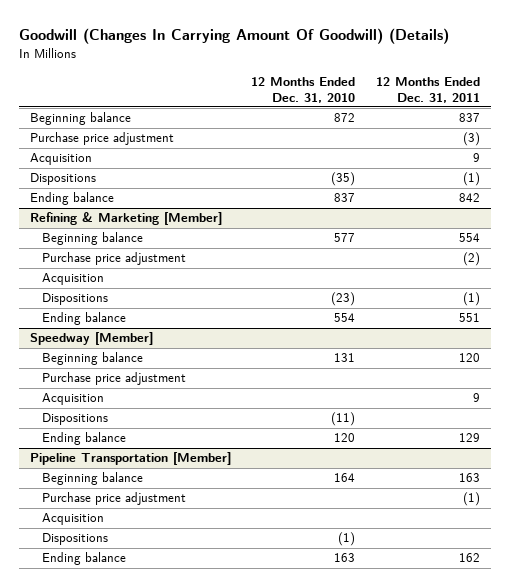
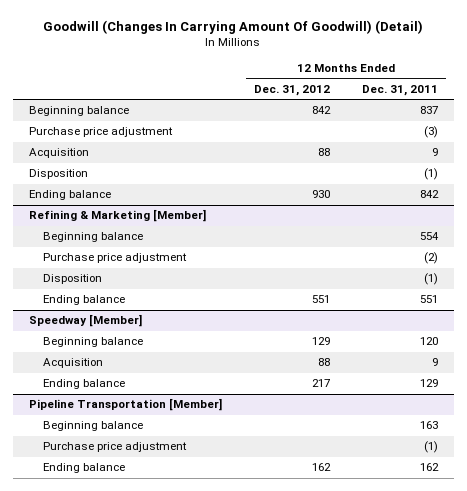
[19,27,450,44] Goodwill (Changes In Carrying Amount Of Goodwill) (Details) -> [43,19,424,34] Goodwill (Changes In Carrying Amount Of Goodwill) (Detail)
[251,76,356,103] 12 Months Ended Dec. 31, 2010 -> none
none -> [253,85,330,97] Dec. 31, 2012
[29,173,96,186] Dispositions -> [29,169,89,180] Disposition
[42,273,105,286] Acquisition -> none
[42,293,109,306] Dispositions -> [42,274,102,285] Disposition
[42,372,187,386] Purchase price adjustment -> none
[42,413,109,426] Dispositions -> none
[42,513,105,526] Acquisition -> none
[42,533,109,546] Dispositions -> none

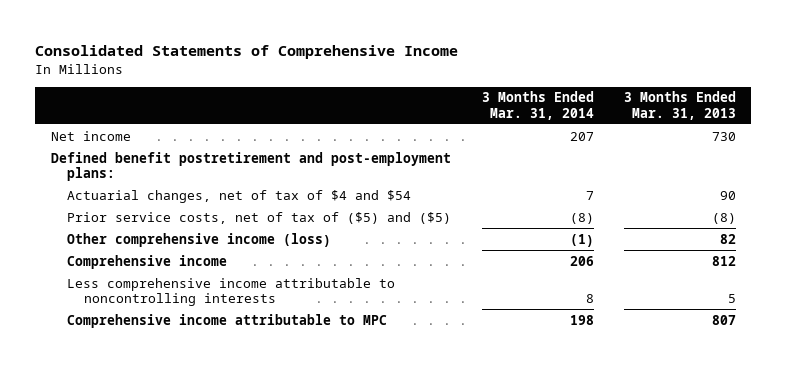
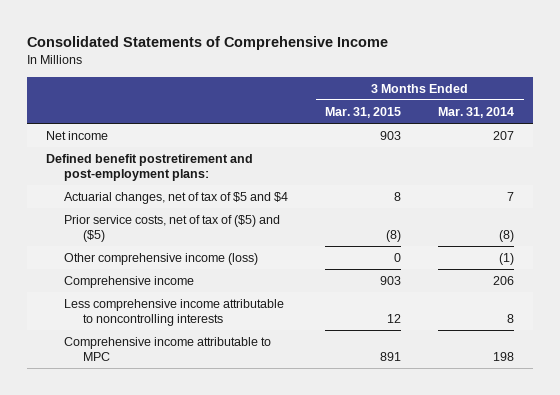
[624,91,737,120] 3 Months Ended Mar. 31, 2013 -> none
none -> [325,106,402,118] Mar. 31, 2015
[67,189,412,203] Actuarial changes, net of tax of $4 and $54 -> [64,192,289,205] Actuarial changes, net of tax of $5 and $4

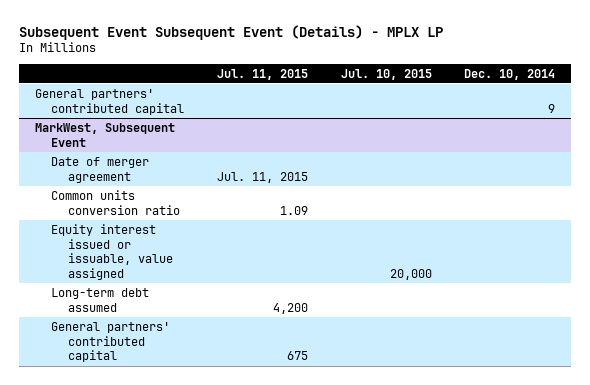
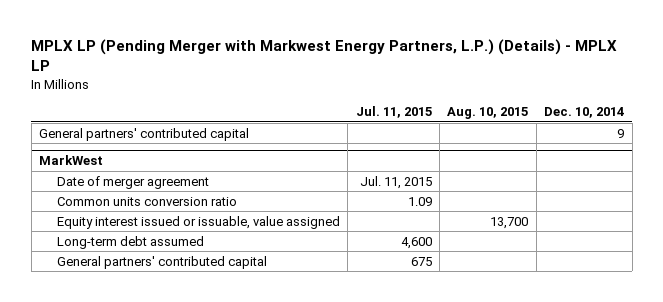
[18,24,443,40] Subsequent Event Subsequent Event (Details) - MPLX LP -> [31,39,618,72] MPLX LP (Pending Merger with Markwest Energy Partners, L.P.) (Details) - MPLX LP
[340,68,432,80] Jul. 10, 2015 -> none
none -> [447,107,529,120] Aug. 10, 2015
[34,122,175,147] MarkWest, Subsequent Event -> none
none -> [39,155,104,166] MarkWest
[273,302,309,314] 4,200 -> [400,236,432,249] 4,600

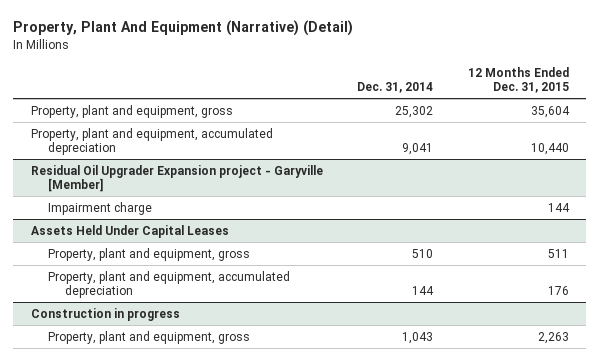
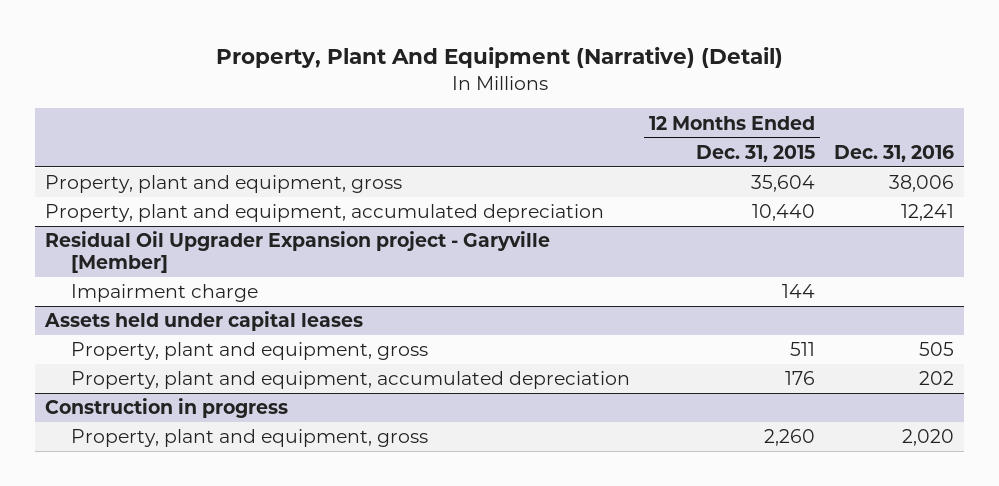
[357,82,434,94] Dec. 31, 2014 -> none
none -> [834,144,955,162] Dec. 31, 2016
[30,224,229,238] Assets Held Under Capital Leases -> [43,311,363,332] Assets held under capital leases
[537,331,569,344] 2,263 -> [764,429,816,447] 2,260

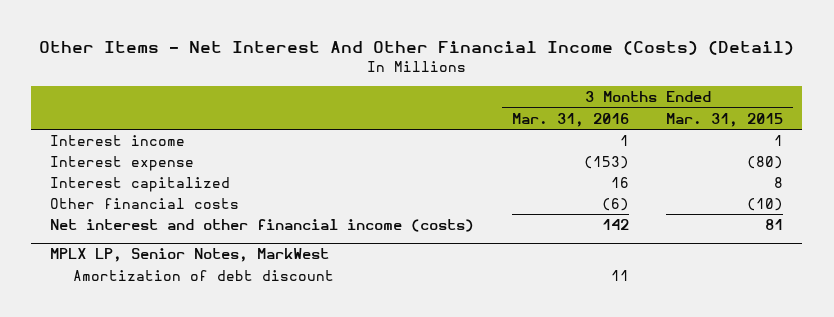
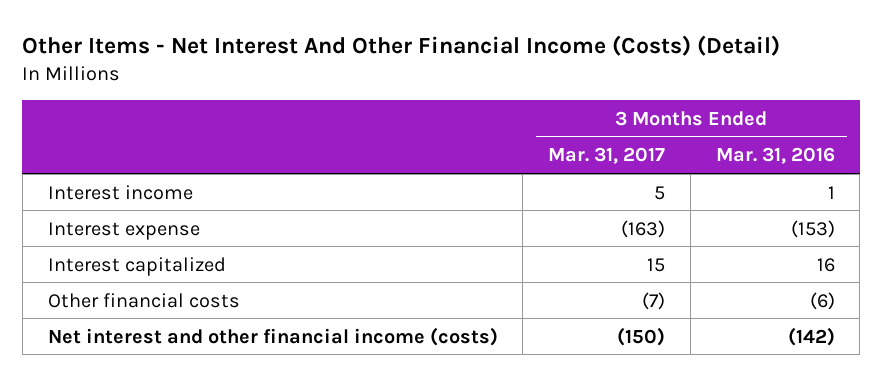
[666,112,784,127] Mar. 31, 2015 -> none
none -> [548,147,666,165] Mar. 31, 2017
[50,248,330,263] MPLX LP, Senior Notes, MarkWest -> none
[72,270,334,282] Amortization of debt discount -> none
[601,219,629,231] 142 -> [787,326,835,346] (142)

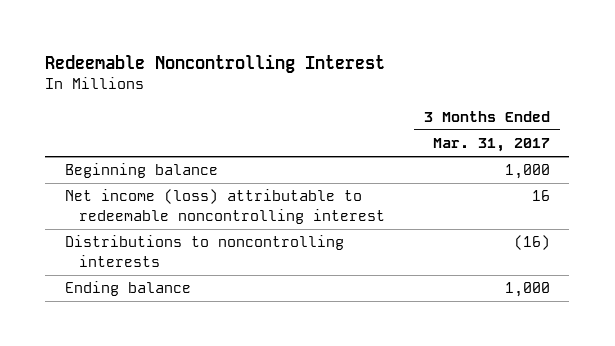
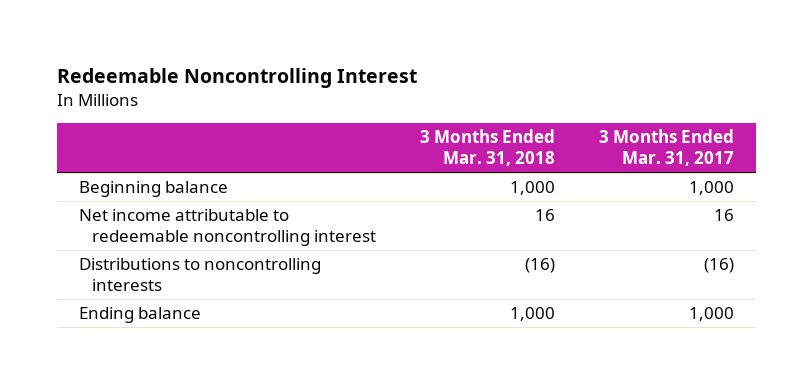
none -> [420,129,556,167] 3 Months Ended Mar. 31, 2018
[64,189,386,224] Net income (loss) attributable to redeemable noncontrolling interest -> [78,209,377,247] Net income attributable to redeemable noncontrolling interest

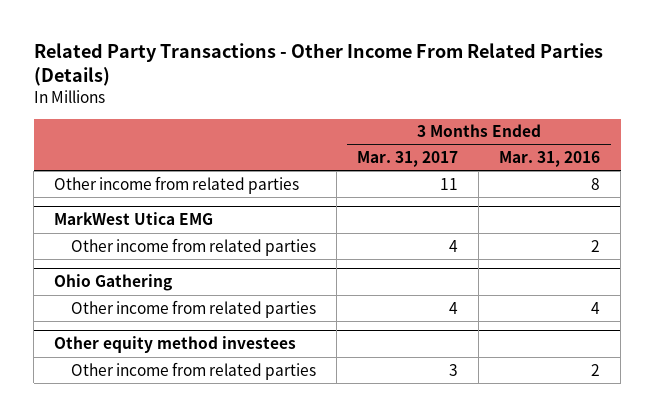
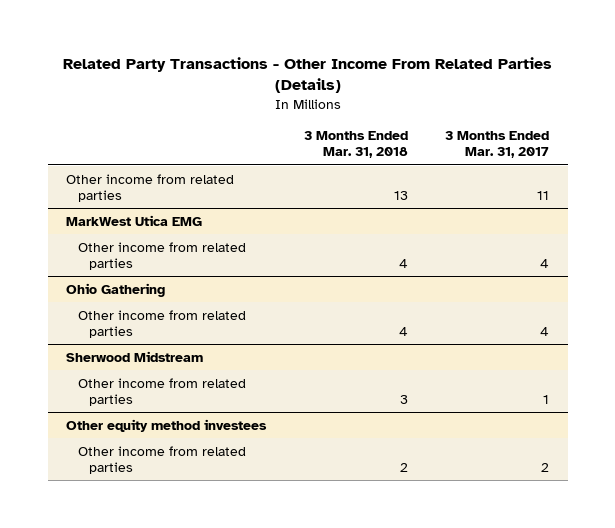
[499,151,601,168] Mar. 31, 2016 -> none
none -> [303,130,408,159] 3 Months Ended Mar. 31, 2018
none -> [66,350,204,362] Sherwood Midstream
none -> [77,377,246,406] Other income from related parties
[449,363,459,376] 3 -> [541,462,550,472] 2

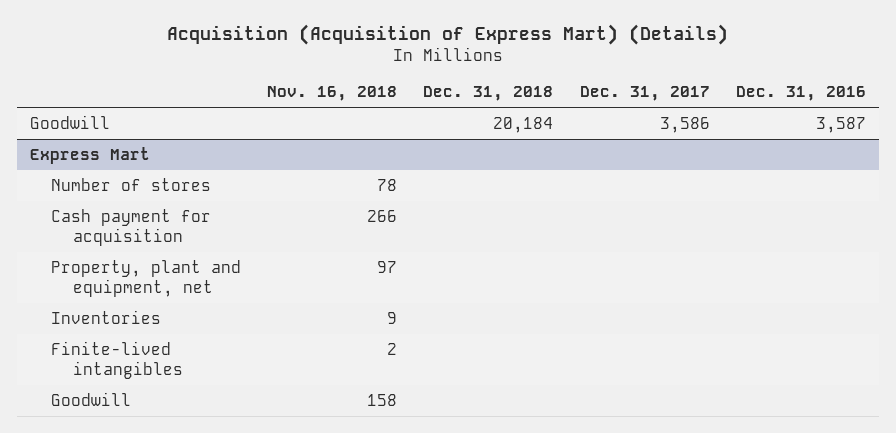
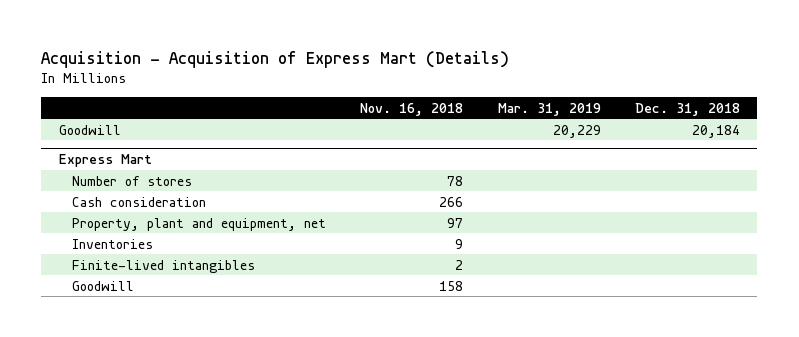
[166,24,728,46] Acquisition (Acquisition of Express Mart) (Details) -> [41,50,510,68] Acquisition - Acquisition of Express Mart (Details)
[579,86,710,102] Dec. 31, 2017 -> none
[735,86,866,102] Dec. 31, 2016 -> none
none -> [497,102,601,116] Mar. 31, 2019
[51,208,212,246] Cash payment for acquisition -> [72,196,207,207] Cash consideration

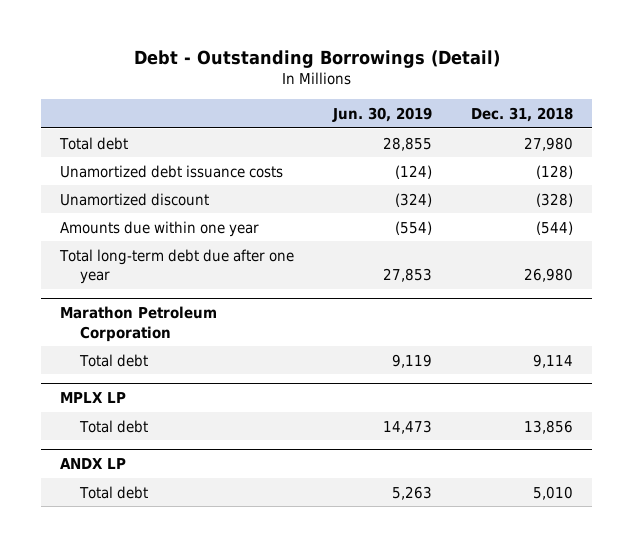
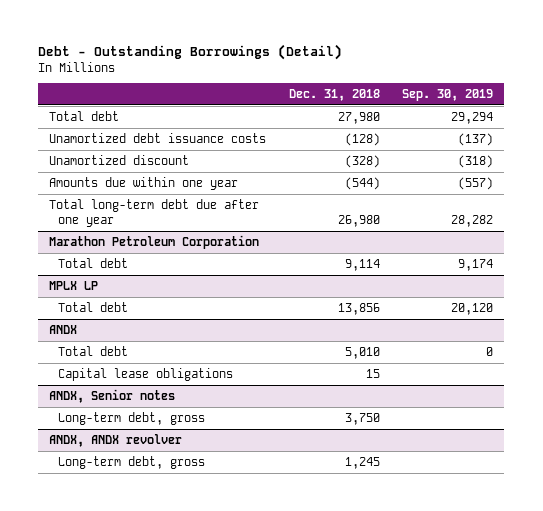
[332,107,433,123] Jun. 30, 2019 -> none
none -> [402,88,494,101] Sep. 30, 2019
[60,458,127,470] ANDX LP -> [49,324,78,334] ANDX
none -> [57,367,233,381] Capital lease obligations
none -> [49,388,176,403] ANDX, Senior notes
none -> [57,411,205,425] Long-term debt, gross
none -> [49,433,183,447] ANDX, ANDX revolver
none -> [57,455,205,469] Long-term debt, gross

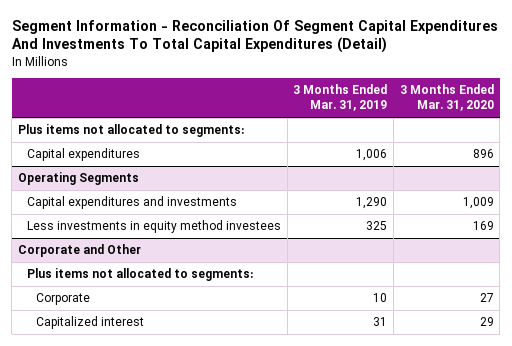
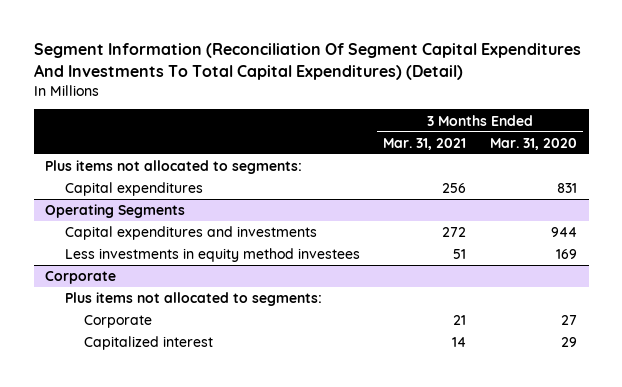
[11,19,498,54] Segment Information - Reconciliation Of Segment Capital Expenditures And Investments To Total Capital Expenditures (Detail) -> [33,43,581,80] Segment Information (Reconciliation Of Segment Capital Expenditures And Investments To Total Capital Expenditures) (Detail)
[293,84,388,112] 3 Months Ended Mar. 31, 2019 -> none
none -> [383,137,467,150] Mar. 31, 2021
[472,149,494,159] 896 -> [556,183,577,194] 831
[462,197,494,210] 1,009 -> [550,227,577,238] 944
[17,244,141,258] Corporate and Other -> [45,271,117,285] Corporate

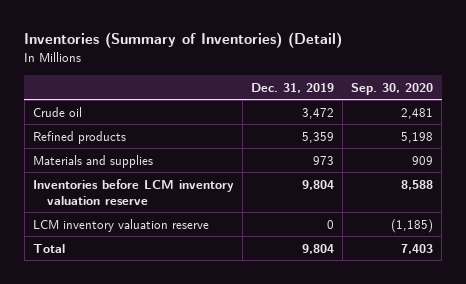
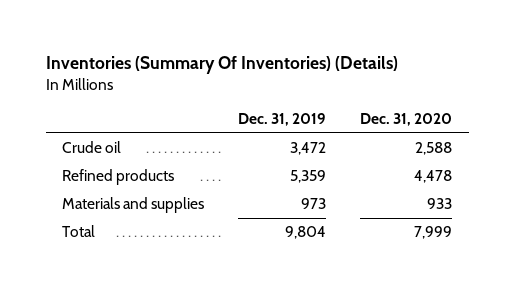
[24,32,343,49] Inventories (Summary of Inventories) (Detail) -> [45,56,398,75] Inventories (Summary Of Inventories) (Details)
[351,82,434,95] Sep. 30, 2020 -> none
none -> [359,113,452,127] Dec. 31, 2020
[32,178,234,205] Inventories before LCM inventory valuation reserve -> none
[32,218,209,232] LCM inventory valuation reserve -> none

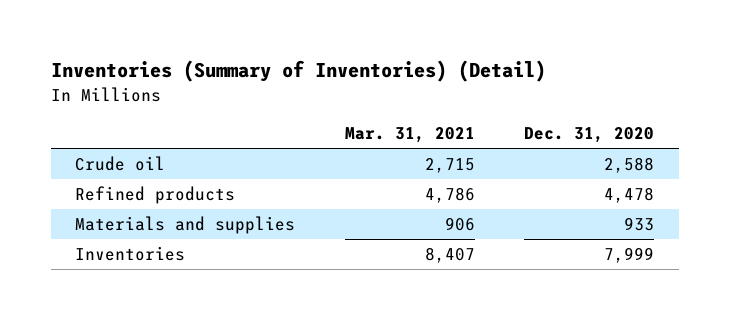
[45,56,398,75] Inventories (Summary Of Inventories) (Details) -> [50,60,546,83] Inventories (Summary of Inventories) (Detail)
[238,113,327,127] Dec. 31, 2019 -> none
none -> [344,127,475,144] Mar. 31, 2021
[62,225,96,238] Total -> [75,246,186,262] Inventories

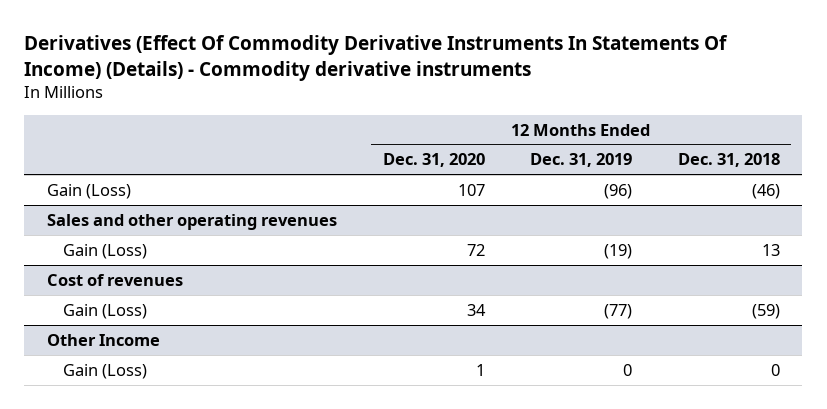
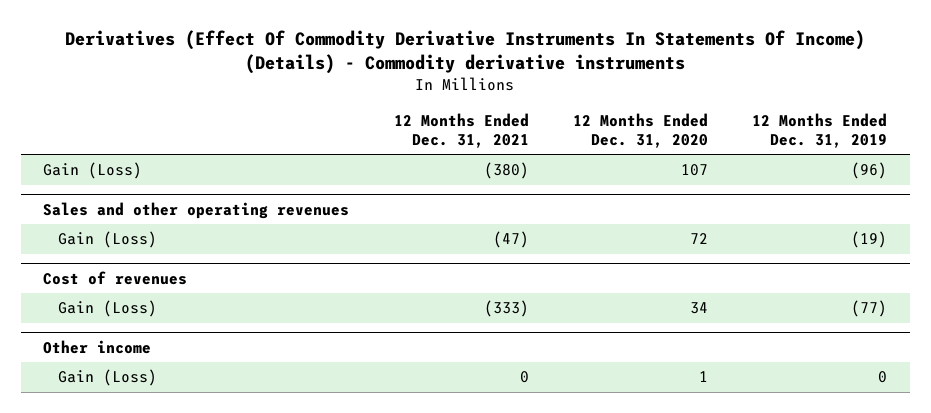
[677,153,780,168] Dec. 31, 2018 -> none
none -> [393,113,529,148] 12 Months Ended Dec. 31, 2021
[47,333,161,346] Other Income -> [43,339,152,354] Other income

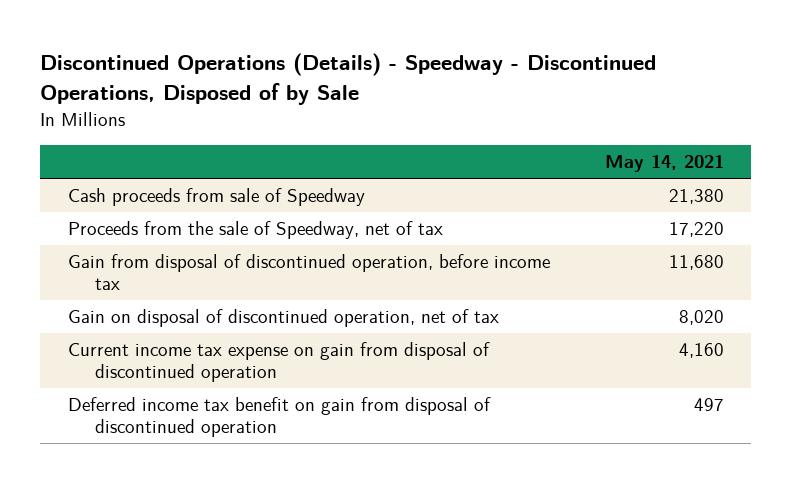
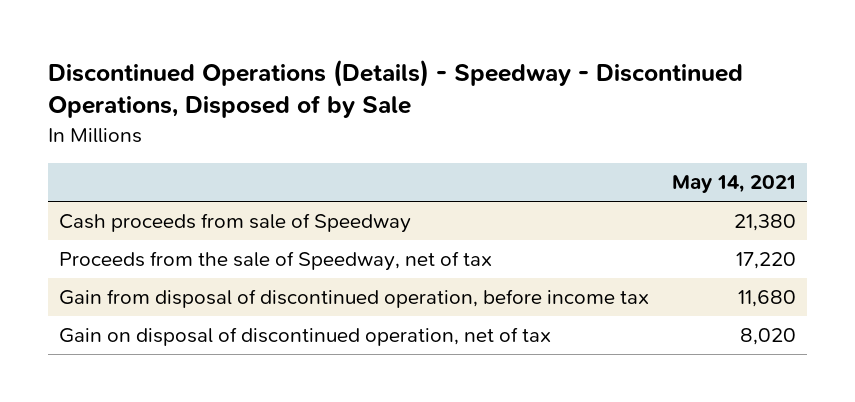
[67,342,490,383] Current income tax expense on gain from disposal of discontinued operation -> none
[67,397,491,438] Deferred income tax benefit on gain from disposal of discontinued operation -> none

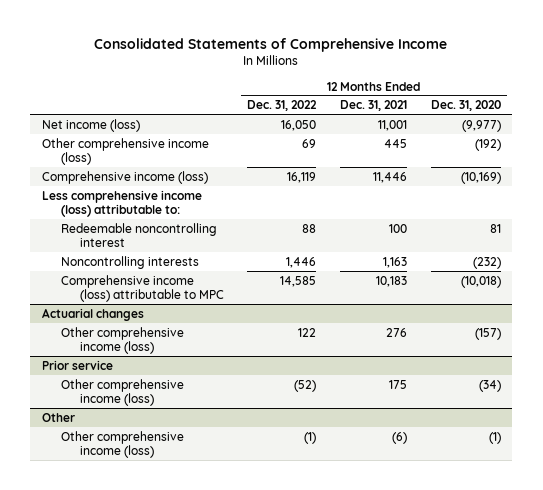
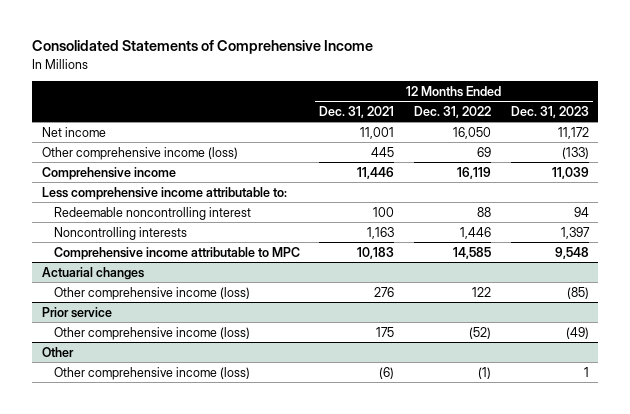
[430,100,501,112] Dec. 31, 2020 -> none
none -> [510,105,589,118] Dec. 31, 2023
[41,118,140,132] Net income (loss) -> [41,126,106,137] Net income
[41,170,208,184] Comprehensive income (loss) -> [41,166,176,180] Comprehensive income
[41,189,202,217] Less comprehensive income (loss) attributable to: -> [41,186,287,200] Less comprehensive income attributable to:
[60,274,224,302] Comprehensive income (loss) attributable to MPC -> [53,246,300,260] Comprehensive income attributable to MPC

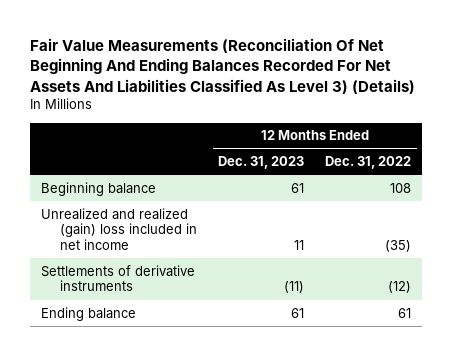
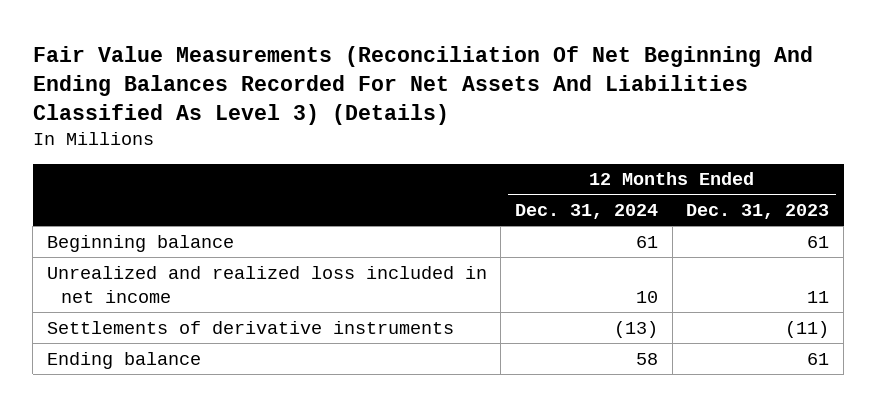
[325,156,412,170] Dec. 31, 2022 -> none
none -> [515,203,659,219] Dec. 31, 2024
[40,207,197,251] Unrealized and realized (gain) loss included in net income -> [46,265,487,303] Unrealized and realized loss included in net income

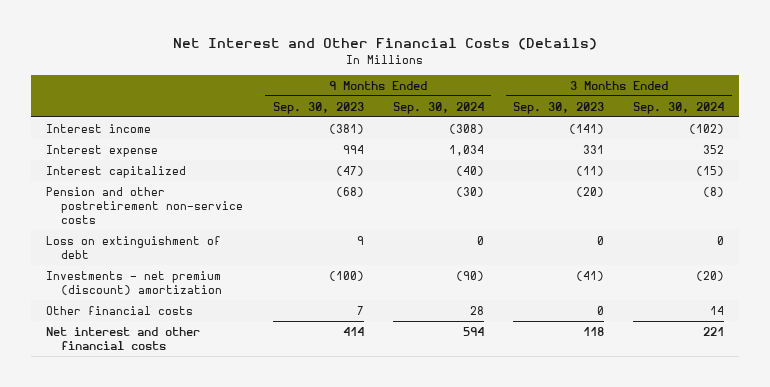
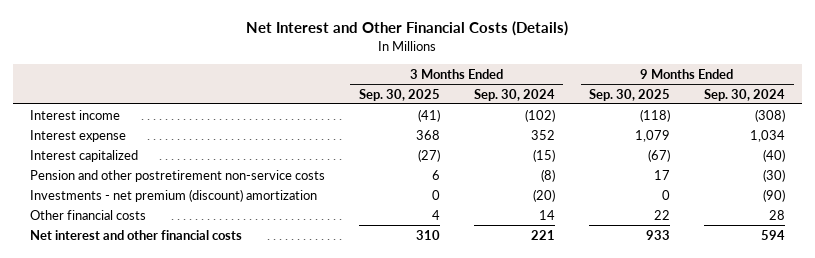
[272,101,364,114] Sep. 30, 2023 -> none
[513,101,605,114] Sep. 30, 2023 -> none
none -> [358,88,440,101] Sep. 30, 2025
none -> [589,88,671,101] Sep. 30, 2025
[45,235,221,259] Loss on extinguishment of debt -> none

